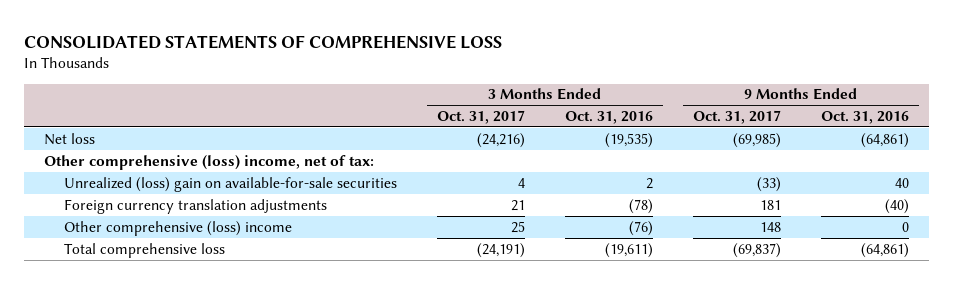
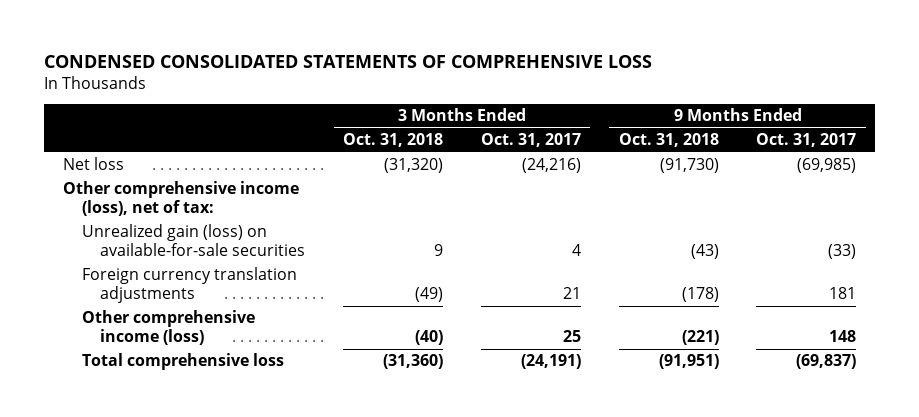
[23,34,502,49] CONSOLIDATED STATEMENTS OF COMPREHENSIVE LOSS -> [44,54,653,68] CONDENSED CONSOLIDATED STATEMENTS OF COMPREHENSIVE LOSS
[565,111,654,125] Oct. 31, 2016 -> none
[821,111,910,125] Oct. 31, 2016 -> none
none -> [343,133,444,148] Oct. 31, 2018
none -> [618,133,719,148] Oct. 31, 2018
[43,154,374,170] Other comprehensive (loss) income, net of tax: -> [63,181,300,217] Other comprehensive income (loss), net of tax:
[64,176,398,192] Unrealized (loss) gain on available-for-sale securities -> [81,224,306,257] Unrealized gain (loss) on available-for-sale securities
[64,220,293,236] Other comprehensive (loss) income -> [81,310,255,346] Other comprehensive income (loss)

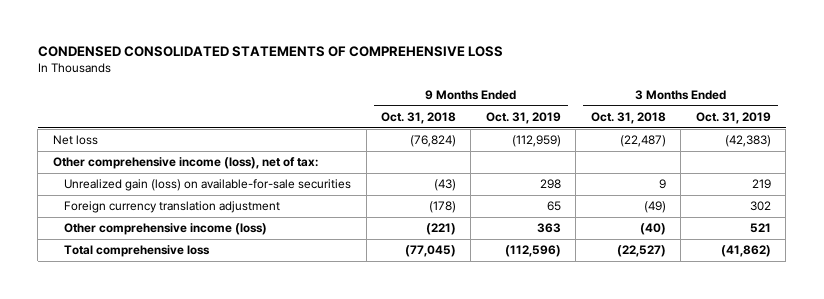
[480,133,581,148] Oct. 31, 2017 -> none
[756,133,857,148] Oct. 31, 2017 -> none
none -> [485,112,561,125] Oct. 31, 2019
none -> [695,112,771,125] Oct. 31, 2019
[384,158,444,174] (31,320) -> [619,135,666,148] (22,487)
[659,158,719,174] (91,730) -> [410,135,457,148] (76,824)
[81,267,297,304] Foreign currency translation adjustments -> [64,201,281,214] Foreign currency translation adjustment
[383,354,444,370] (31,360) -> [616,245,666,258] (22,527)
[658,354,719,370] (91,951) -> [405,245,457,258] (77,045)

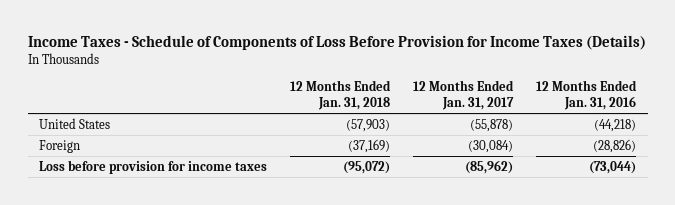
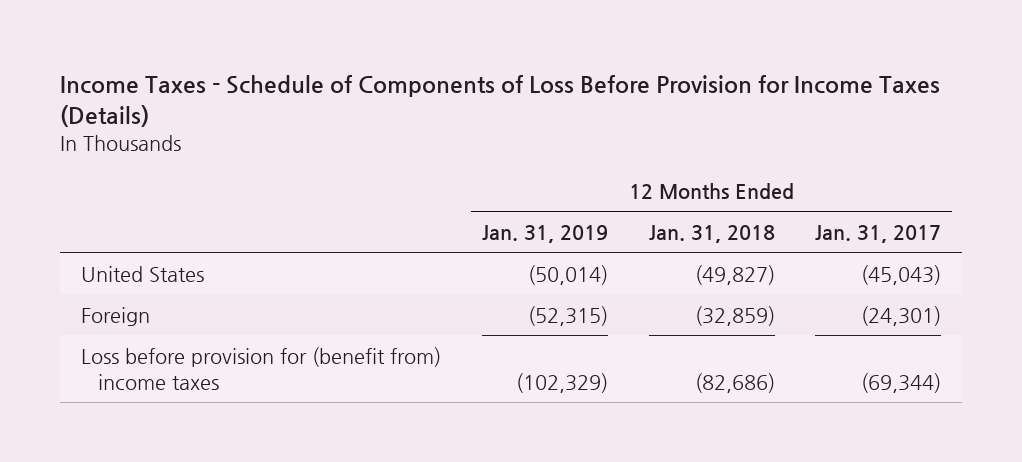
[536,80,638,110] 12 Months Ended Jan. 31, 2016 -> none
none -> [481,224,608,243] Jan. 31, 2019
[346,118,391,132] (57,903) -> [694,264,775,285] (49,827)
[470,118,514,132] (55,878) -> [861,264,942,285] (45,043)
[348,138,391,153] (37,169) -> [694,305,775,326] (32,859)
[468,139,514,153] (30,084) -> [861,305,942,326] (24,301)
[39,159,268,174] Loss before provision for income taxes -> [80,346,441,390] Loss before provision for (benefit from) income taxes
[343,160,391,174] (95,072) -> [694,372,775,393] (82,686)
[465,159,514,174] (85,962) -> [861,372,942,393] (69,344)

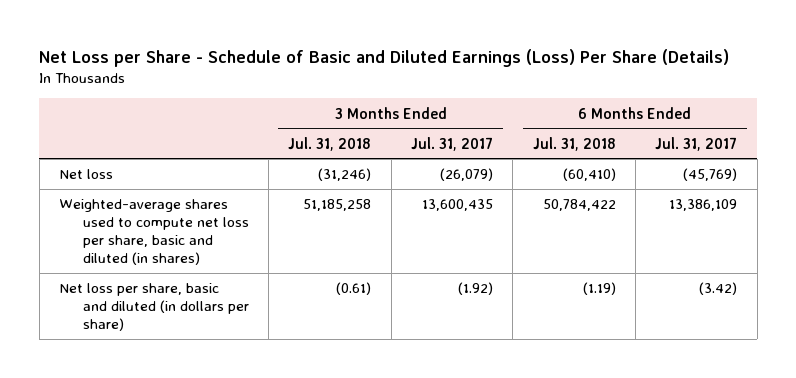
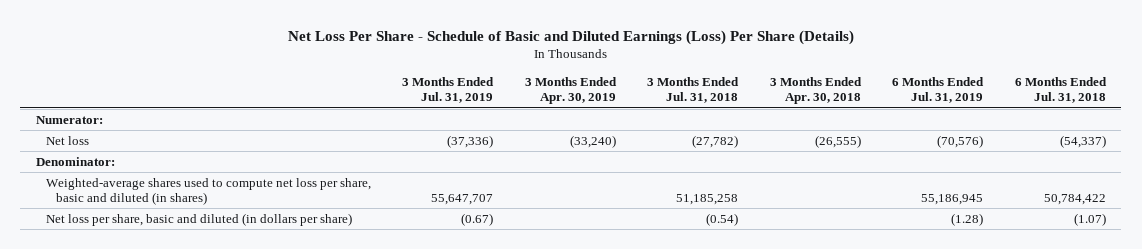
[39,48,730,67] Net Loss per Share - Schedule of Basic and Diluted Earnings (Loss) Per Share (Details) -> [287,29,854,45] Net Loss Per Share - Schedule of Basic and Diluted Earnings (Loss) Per Share (Details)
[410,136,493,151] Jul. 31, 2017 -> none
[655,136,738,151] Jul. 31, 2017 -> none
none -> [402,76,495,104] 3 Months Ended Jul. 31, 2019
none -> [524,76,617,105] 3 Months Ended Apr. 30, 2019
none -> [769,76,862,105] 3 Months Ended Apr. 30, 2018
none -> [892,76,985,104] 6 Months Ended Jul. 31, 2019
none -> [36,115,104,124] Numerator:
[318,168,372,182] (31,246) -> [692,134,739,148] (27,782)
[562,168,616,182] (60,410) -> [1059,134,1106,148] (54,337)
none -> [36,156,116,166] Denominator:
[336,282,372,296] (0.61) -> [706,212,739,226] (0.54)
[582,282,616,296] (1.19) -> [1073,212,1106,226] (1.07)

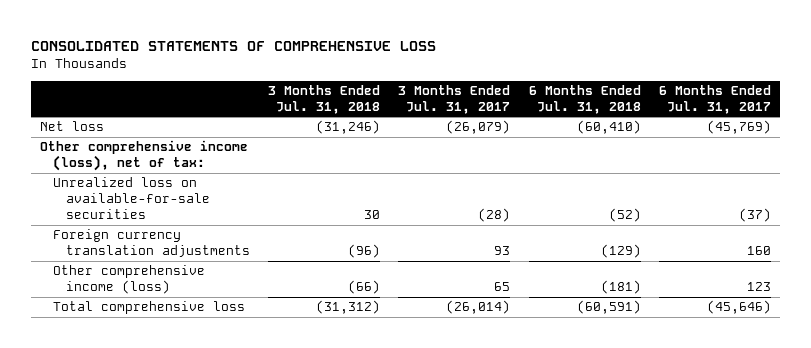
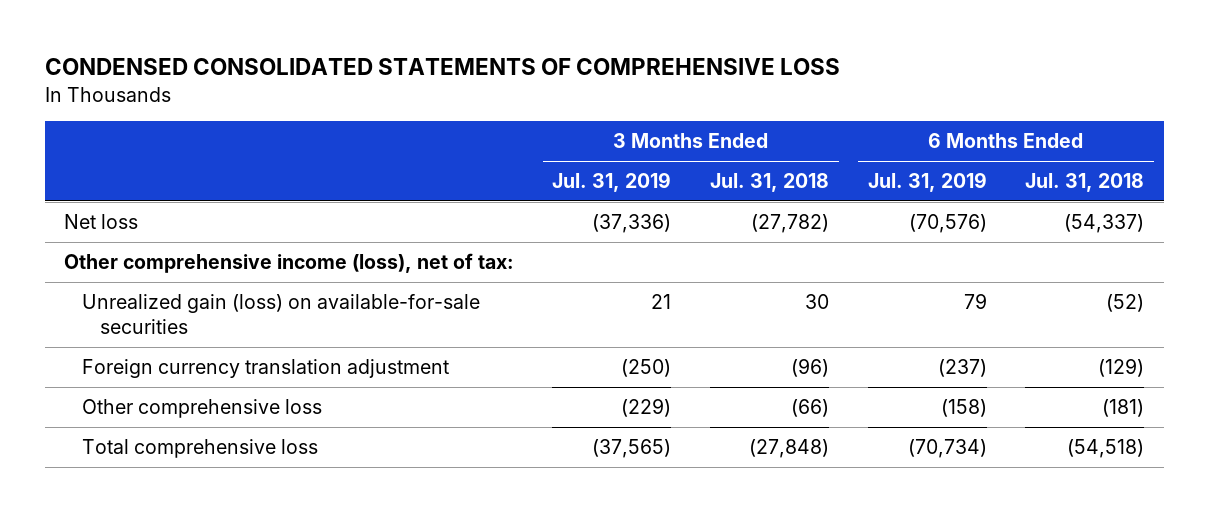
[30,40,436,51] CONSOLIDATED STATEMENTS OF COMPREHENSIVE LOSS -> [44,58,840,76] CONDENSED CONSOLIDATED STATEMENTS OF COMPREHENSIVE LOSS
[398,84,511,114] 3 Months Ended Jul. 31, 2017 -> none
[658,84,771,114] 6 Months Ended Jul. 31, 2017 -> none
none -> [552,172,672,193] Jul. 31, 2019
none -> [867,172,987,193] Jul. 31, 2019
[316,120,381,135] (31,246) -> [751,214,830,234] (27,782)
[576,120,641,135] (60,410) -> [1064,214,1145,234] (54,337)
[52,177,210,220] Unrealized loss on available-for-sale securities -> [82,294,481,335] Unrealized gain (loss) on available-for-sale securities
[52,229,250,258] Foreign currency translation adjustments -> [82,359,450,379] Foreign currency translation adjustment
[52,265,205,295] Other comprehensive income (loss) -> [82,399,323,419] Other comprehensive loss
[316,300,381,315] (31,312) -> [749,439,830,459] (27,848)
[576,300,641,315] (60,591) -> [1067,439,1145,459] (54,518)

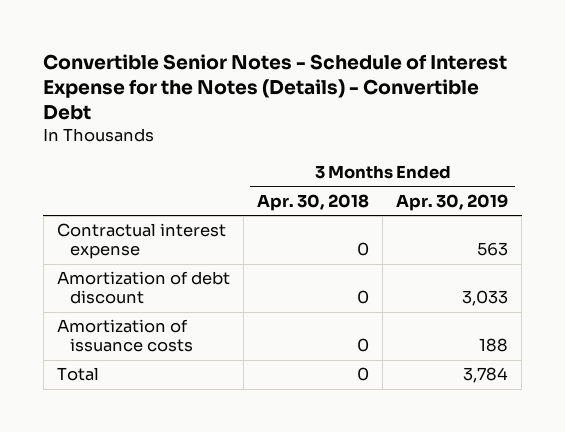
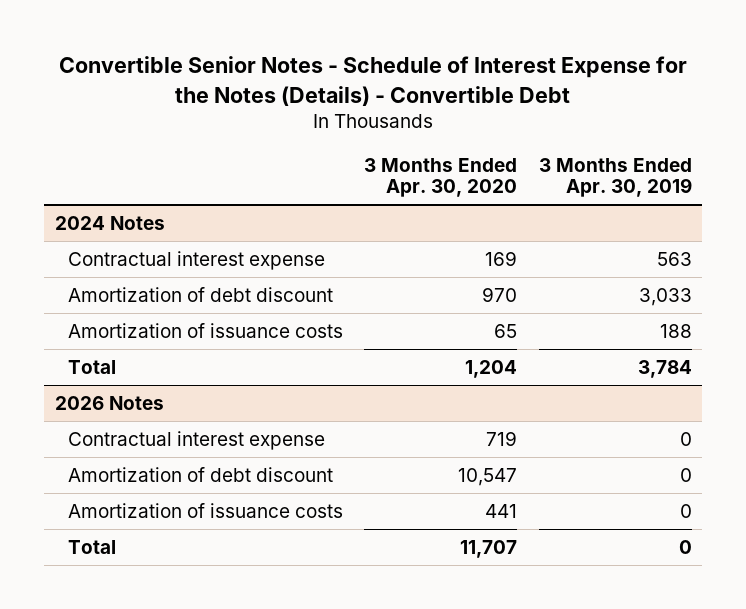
[257,193,370,211] Apr. 30, 2018 -> none
none -> [364,157,518,198] 3 Months Ended Apr. 30, 2020
none -> [54,215,165,230] 2024 Notes
none -> [54,395,164,410] 2026 Notes
none -> [68,430,326,450] Contractual interest expense
none -> [68,466,334,482] Amortization of debt discount
none -> [68,502,344,518] Amortization of issuance costs
none -> [68,539,117,554] Total

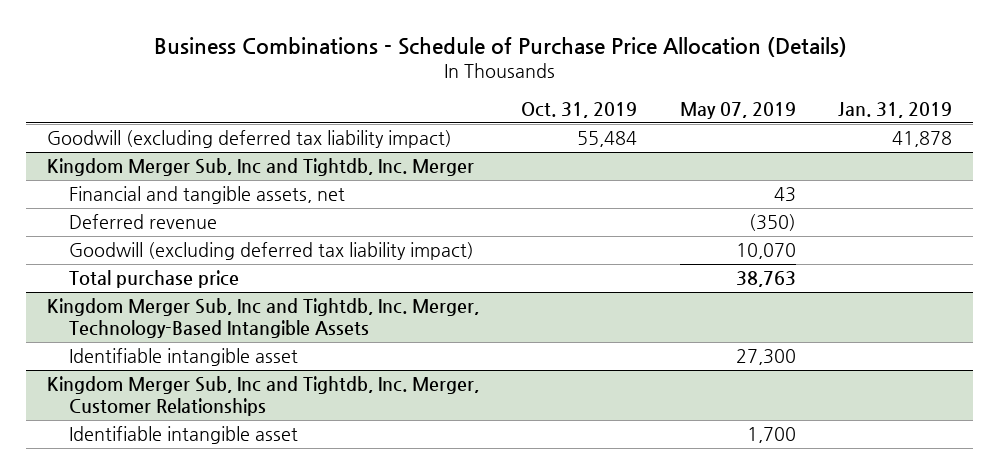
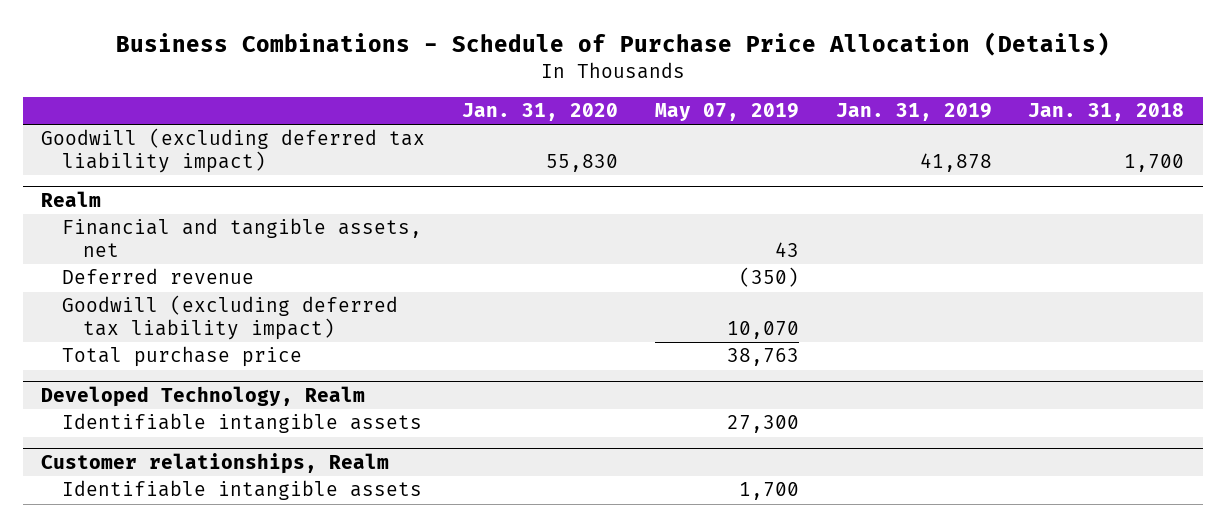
[521,102,638,119] Oct. 31, 2019 -> none
none -> [462,103,619,122] Jan. 31, 2020
none -> [1028,103,1185,122] Jan. 31, 2018
[46,158,474,177] Kingdom Merger Sub, Inc and Tightdb, Inc. Merger -> [41,190,102,207] Realm
[46,298,479,339] Kingdom Merger Sub, Inc and Tightdb, Inc. Merger, Technology-Based Intangible Assets -> none
[46,376,479,417] Kingdom Merger Sub, Inc and Tightdb, Inc. Merger, Customer Relationships -> none
none -> [41,385,366,407] Developed Technology, Realm
[69,348,299,367] Identifiable intangible asset -> [61,413,422,434] Identifiable intangible assets
none -> [41,452,390,474] Customer relationships, Realm
[69,426,299,445] Identifiable intangible asset -> [61,480,422,501] Identifiable intangible assets

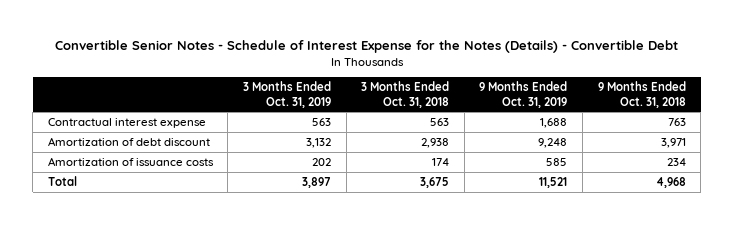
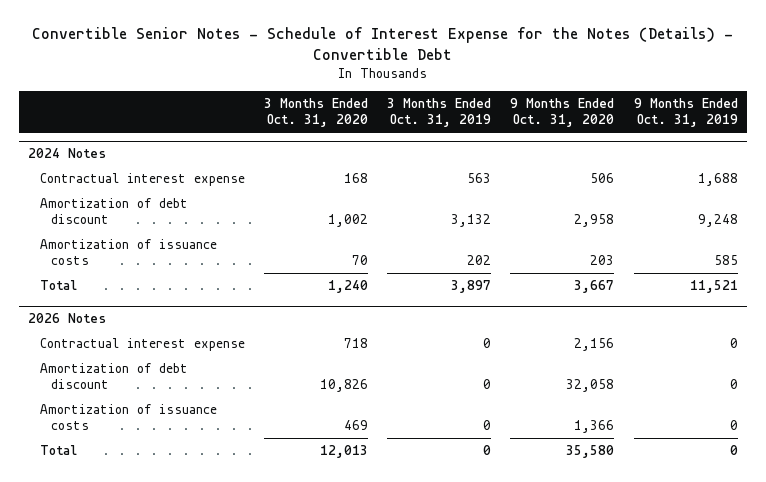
[361,80,450,108] 3 Months Ended Oct. 31, 2018 -> none
[597,80,686,108] 9 Months Ended Oct. 31, 2018 -> none
none -> [264,98,369,128] 3 Months Ended Oct. 31, 2020
none -> [510,98,615,128] 9 Months Ended Oct. 31, 2020
none -> [28,147,107,158] 2024 Notes
none -> [28,312,107,323] 2026 Notes
none -> [39,337,245,351] Contractual interest expense
none -> [39,362,188,390] Amortization of debt discount
none -> [39,403,217,431] Amortization of issuance costs
none -> [39,444,77,455] Total

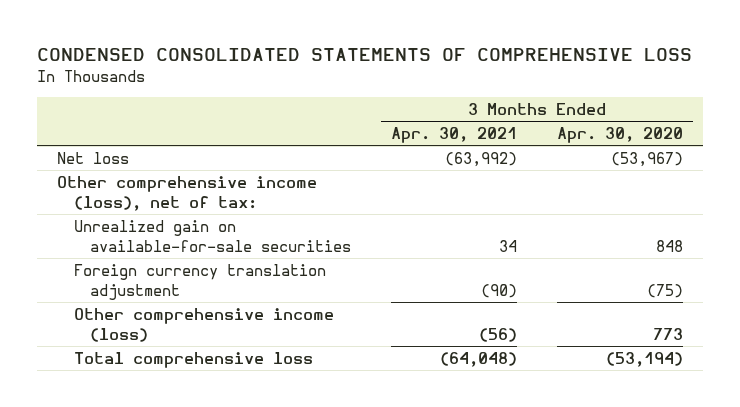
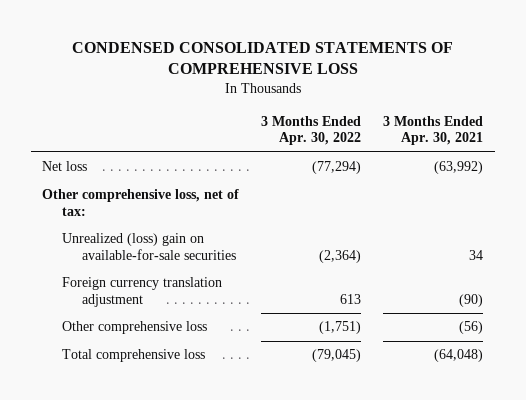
[556,127,683,144] Apr. 30, 2020 -> none
none -> [261,115,362,146] 3 Months Ended Apr. 30, 2022
[57,175,318,211] Other comprehensive income (loss), net of tax: -> [42,189,240,217] Other comprehensive loss, net of tax:
[73,219,352,252] Unrealized gain on available-for-sale securities -> [62,233,237,261] Unrealized (loss) gain on available-for-sale securities
[73,307,334,342] Other comprehensive income (loss) -> [62,321,208,335] Other comprehensive loss

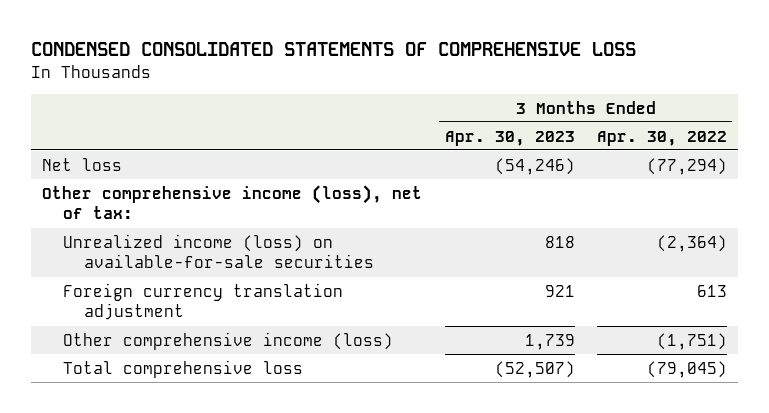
[383,115,484,146] 3 Months Ended Apr. 30, 2021 -> none
none -> [444,130,575,146] Apr. 30, 2023
[42,189,240,217] Other comprehensive loss, net of tax: -> [42,184,423,220] Other comprehensive income (loss), net of tax:
[62,233,237,261] Unrealized (loss) gain on available-for-sale securities -> [62,233,374,269] Unrealized income (loss) on available-for-sale securities
[62,321,208,335] Other comprehensive loss -> [62,331,393,350] Other comprehensive income (loss)

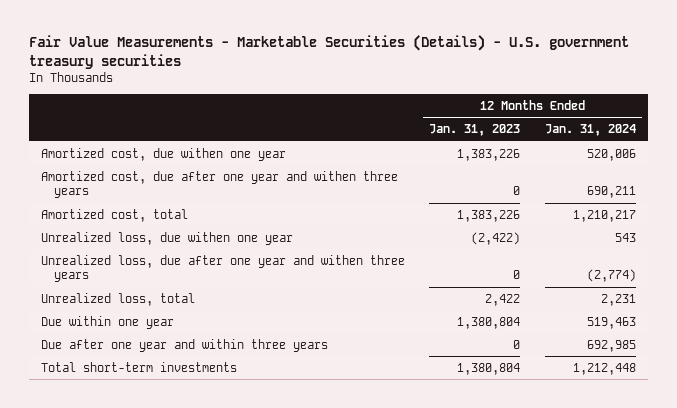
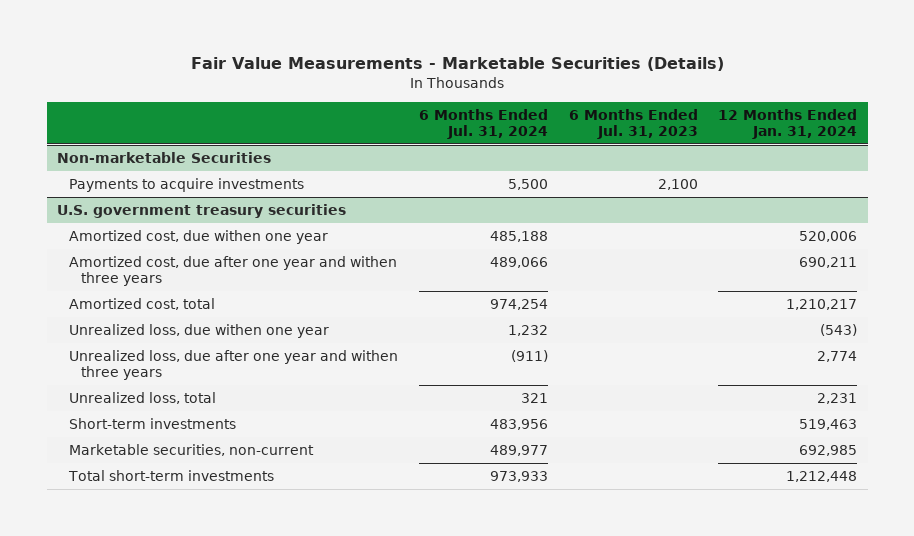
[28,35,629,70] Fair Value Measurements - Marketable Securities (Details) - U.S. government treasury securities -> [191,56,725,71] Fair Value Measurements - Marketable Securities (Details)
[429,124,521,137] Jan. 31, 2023 -> none
none -> [418,108,548,140] 6 Months Ended Jul. 31, 2024
none -> [568,108,698,140] 6 Months Ended Jul. 31, 2023
none -> [57,152,272,164] Non-marketable Securities
none -> [69,178,305,193] Payments to acquire investments
none -> [57,204,347,219] U.S. government treasury securities
[614,232,636,242] 543 -> [820,324,858,337] (543)
[586,269,636,283] (2,774) -> [817,351,858,363] 2,774
[40,315,174,329] Due within one year -> [69,418,237,430] Short-term investments
[40,338,328,352] Due after one year and within three years -> [69,444,315,457] Marketable securities, non-current

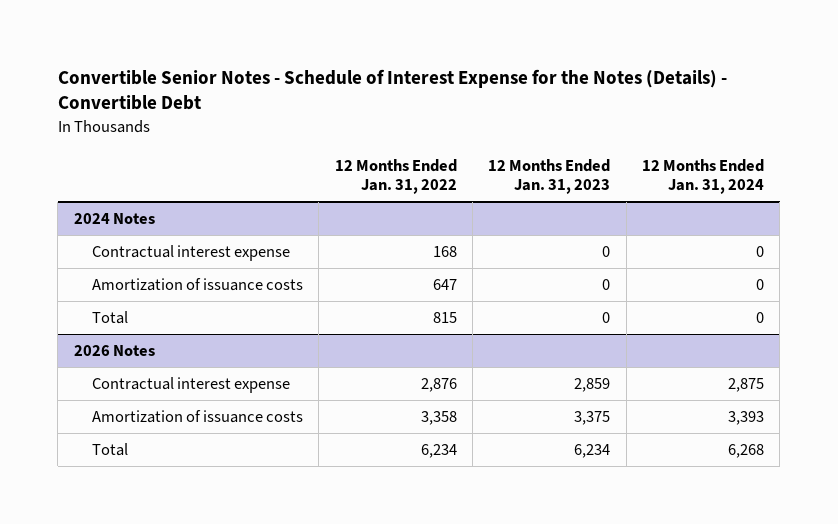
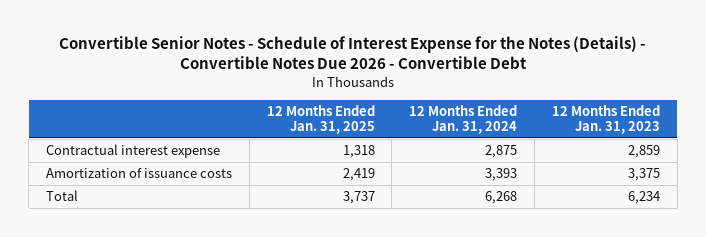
[57,68,727,111] Convertible Senior Notes - Schedule of Interest Expense for the Notes (Details) - Convertible Debt -> [58,35,646,70] Convertible Senior Notes - Schedule of Interest Expense for the Notes (Details) - Convertible Notes Due 2026 - Convertible Debt
[334,158,457,195] 12 Months Ended Jan. 31, 2022 -> none
none -> [266,104,375,135] 12 Months Ended Jan. 31, 2025
[73,212,155,224] 2024 Notes -> none
[92,244,291,261] Contractual interest expense -> none
[92,277,304,291] Amortization of issuance costs -> none
[92,310,129,324] Total -> none
[73,344,155,356] 2026 Notes -> none

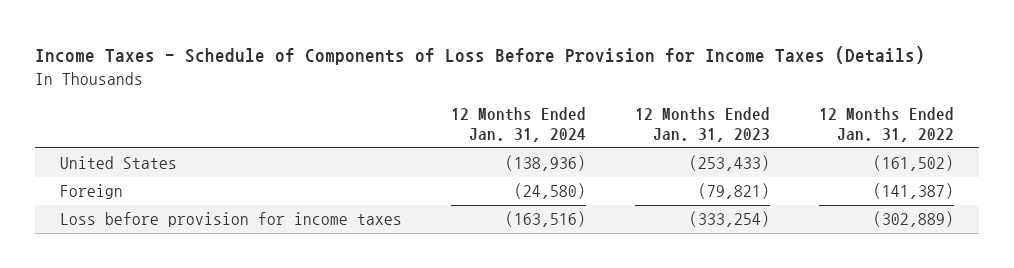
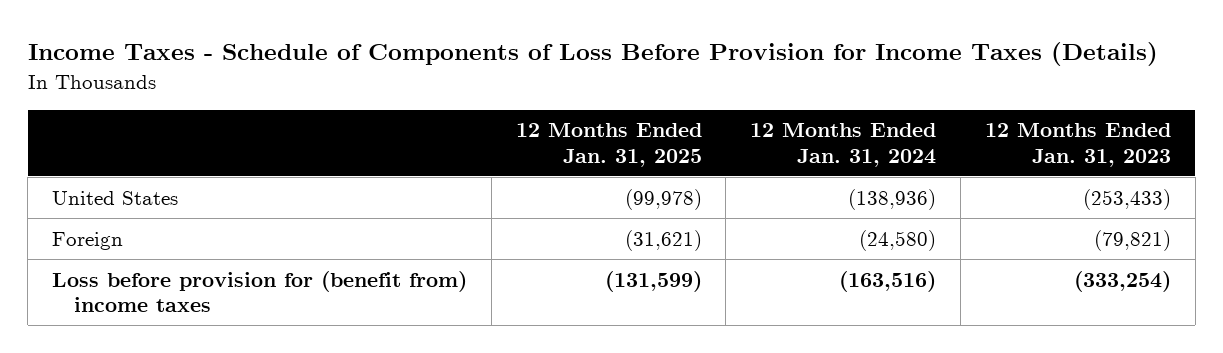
[819,107,955,143] 12 Months Ended Jan. 31, 2022 -> none
none -> [515,123,702,167] 12 Months Ended Jan. 31, 2025
[59,212,402,228] Loss before provision for income taxes -> [51,270,467,313] Loss before provision for (benefit from) income taxes

